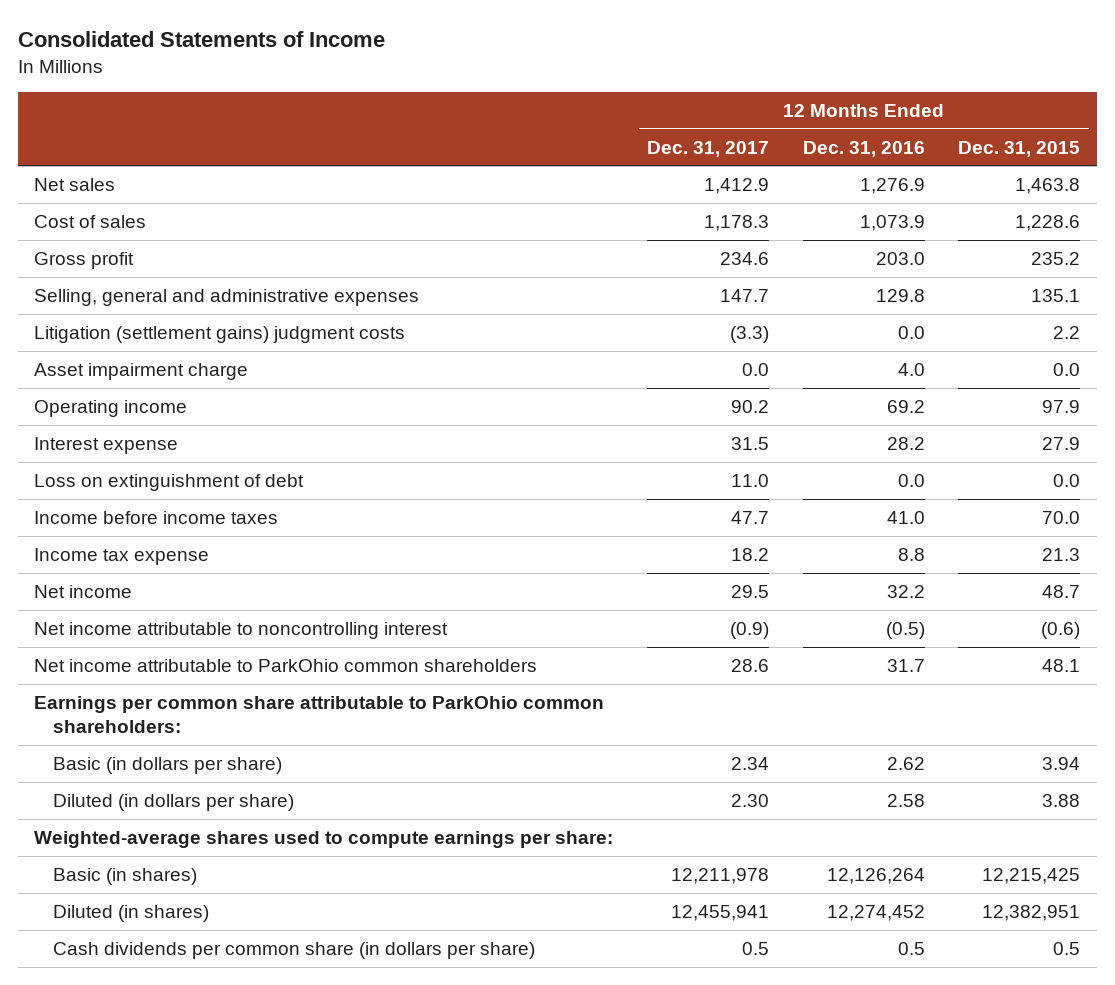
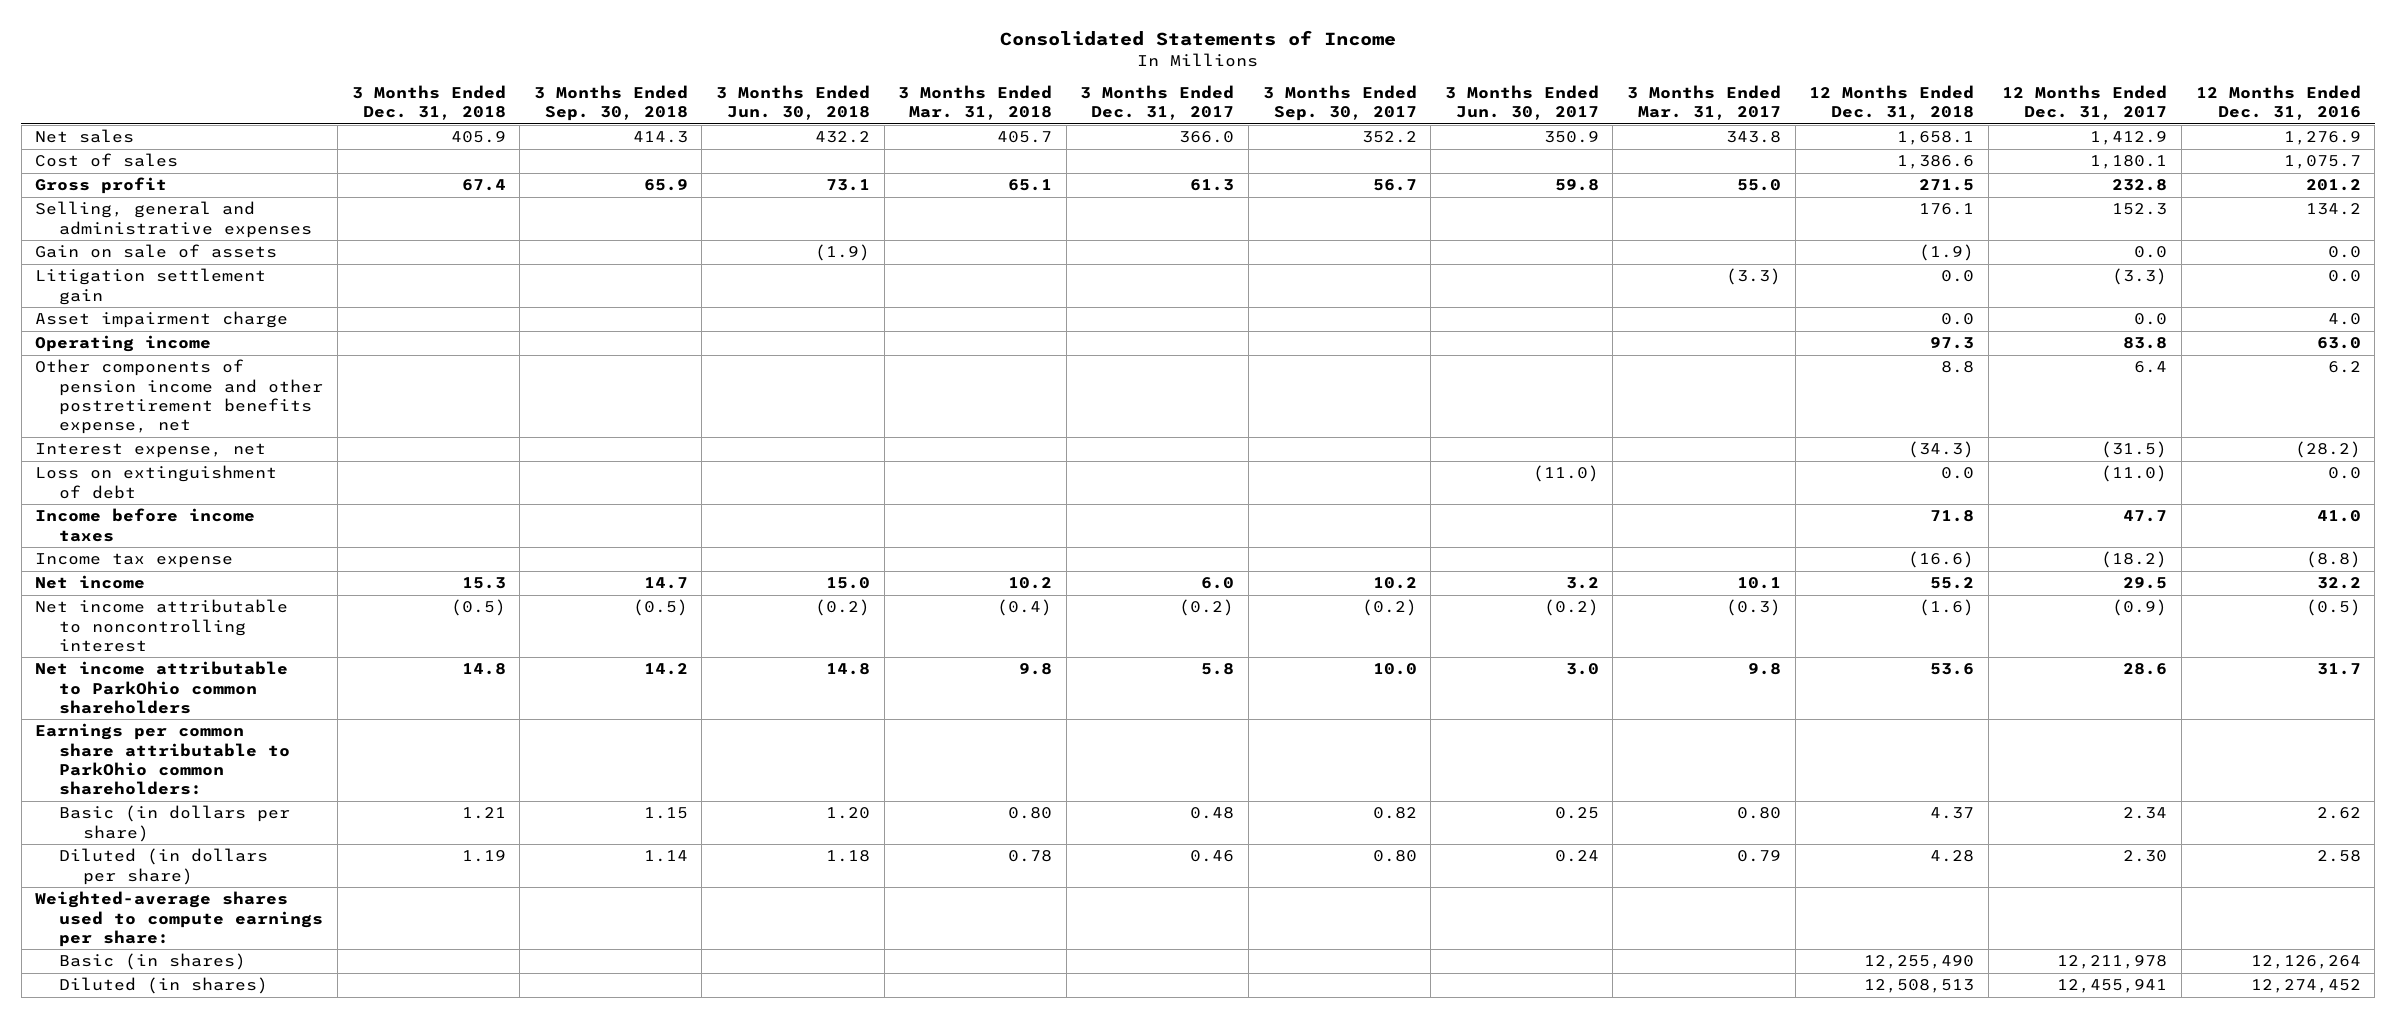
[958,140,1081,157] Dec. 31, 2015 -> none
none -> [351,84,506,121] 3 Months Ended Dec. 31, 2018
none -> [533,84,688,122] 3 Months Ended Sep. 30, 2018
none -> [715,84,870,121] 3 Months Ended Jun. 30, 2018
none -> [898,84,1053,121] 3 Months Ended Mar. 31, 2018
none -> [1080,84,1235,121] 3 Months Ended Dec. 31, 2017
none -> [1262,84,1417,122] 3 Months Ended Sep. 30, 2017
none -> [1444,84,1599,121] 3 Months Ended Jun. 30, 2017
none -> [1627,84,1782,121] 3 Months Ended Mar. 31, 2017
none -> [1809,84,1975,121] 12 Months Ended Dec. 31, 2018
[704,214,770,231] 1,178.3 -> [2090,155,2168,170] 1,180.1
[859,214,925,231] 1,073.9 -> [2283,155,2361,170] 1,075.7
[720,251,770,265] 234.6 -> [2112,179,2168,192] 232.8
[875,251,925,265] 203.0 -> [2305,179,2361,192] 201.2
[720,288,770,302] 147.7 -> [2112,203,2168,216] 152.3
[875,288,925,302] 129.8 -> [2305,203,2361,216] 134.2
none -> [35,244,278,259] Gain on sale of assets
[34,325,406,343] Litigation (settlement gains) judgment costs -> [35,268,267,305] Litigation settlement gain
[731,399,770,413] 90.2 -> [2123,337,2168,350] 83.8
[886,399,925,413] 69.2 -> [2316,337,2361,350] 63.0
none -> [35,359,324,435] Other components of pension income and other postretirement benefits expense, net
[34,436,179,454] Interest expense -> [35,443,267,459] Interest expense, net
[731,436,770,450] 31.5 -> [2101,441,2168,459] (31.5)
[886,436,925,450] 28.2 -> [2294,441,2361,459] (28.2)
[731,473,770,487] 11.0 -> [2101,465,2168,483] (11.0)
[731,547,770,561] 18.2 -> [2101,551,2168,569] (18.2)
[897,547,925,561] 8.8 -> [2305,551,2361,569] (8.8)
[52,941,535,959] Cash dividends per common share (in dollars per share) -> none

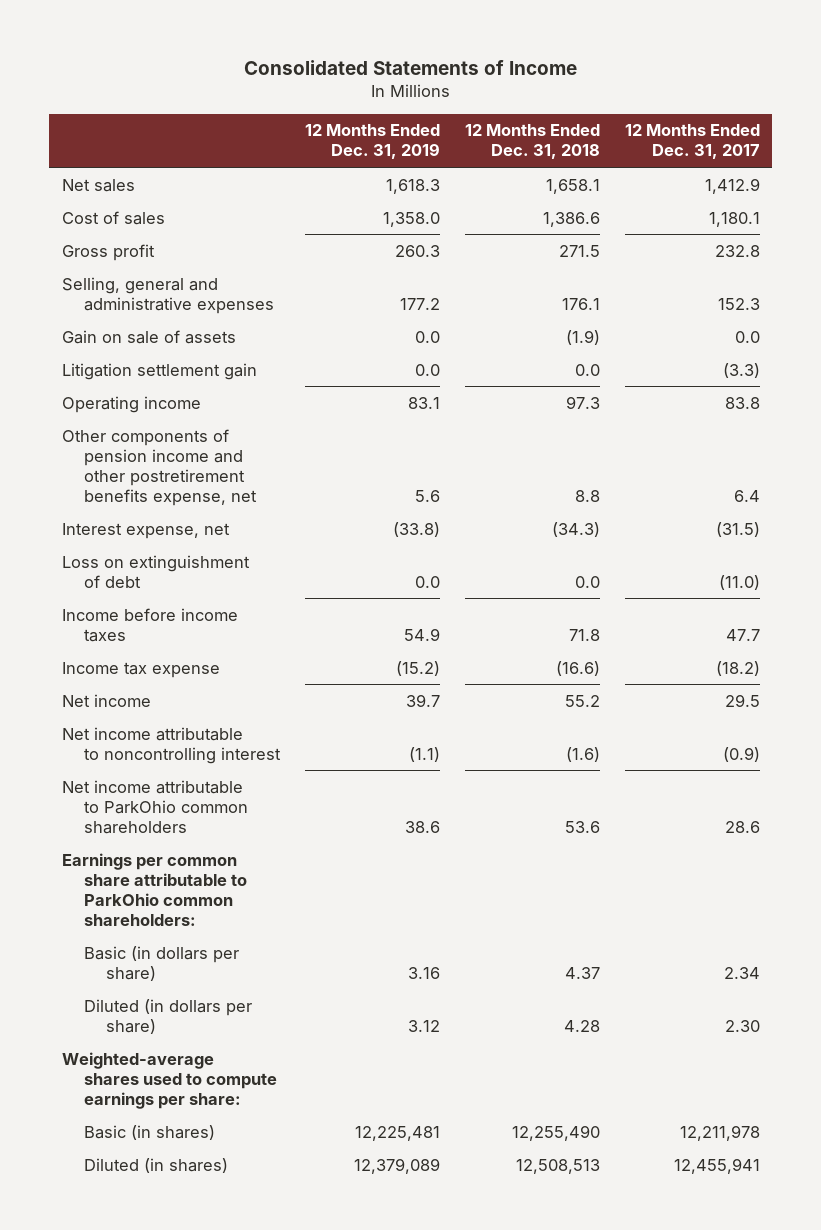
[351,84,506,121] 3 Months Ended Dec. 31, 2018 -> none
[533,84,688,122] 3 Months Ended Sep. 30, 2018 -> none
[715,84,870,121] 3 Months Ended Jun. 30, 2018 -> none
[898,84,1053,121] 3 Months Ended Mar. 31, 2018 -> none
[1080,84,1235,121] 3 Months Ended Dec. 31, 2017 -> none
[1262,84,1417,122] 3 Months Ended Sep. 30, 2017 -> none
[1444,84,1599,121] 3 Months Ended Jun. 30, 2017 -> none
[1627,84,1782,121] 3 Months Ended Mar. 31, 2017 -> none
[2195,84,2361,121] 12 Months Ended Dec. 31, 2016 -> none
none -> [304,124,440,160] 12 Months Ended Dec. 31, 2019
[35,311,289,329] Asset impairment charge -> none

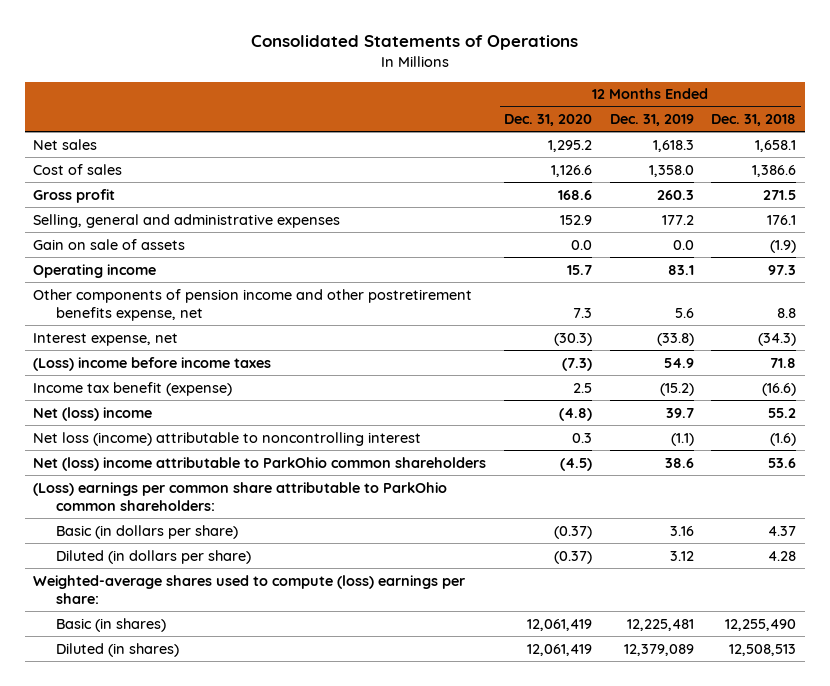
[243,59,577,75] Consolidated Statements of Income -> [250,35,578,51] Consolidated Statements of Operations
[624,124,760,160] 12 Months Ended Dec. 31, 2017 -> none
none -> [504,114,593,127] Dec. 31, 2020
[61,362,257,380] Litigation settlement gain -> none
[61,554,250,588] Loss on extinguishment of debt -> none
[61,607,238,642] Income before income taxes -> [33,356,272,371] (Loss) income before income taxes
[61,661,220,678] Income tax expense -> [33,381,233,396] Income tax benefit (expense)
[61,693,151,707] Net income -> [33,406,153,421] Net (loss) income
[61,726,281,764] Net income attributable to noncontrolling interest -> [33,431,422,446] Net loss (income) attributable to noncontrolling interest
[61,779,248,834] Net income attributable to ParkOhio common shareholders -> [33,456,487,471] Net (loss) income attributable to ParkOhio common shareholders
[61,852,247,926] Earnings per common share attributable to ParkOhio common shareholders: -> [33,481,448,512] (Loss) earnings per common share attributable to ParkOhio common shareholders:
[61,1051,277,1109] Weighted-average shares used to compute earnings per share: -> [33,574,466,605] Weighted-average shares used to compute (loss) earnings per share:

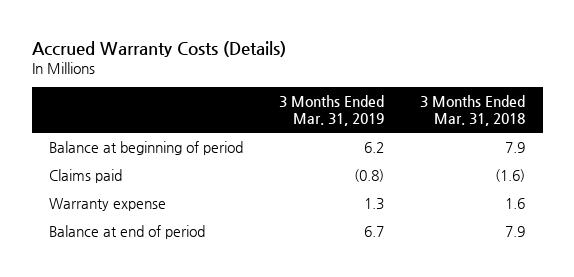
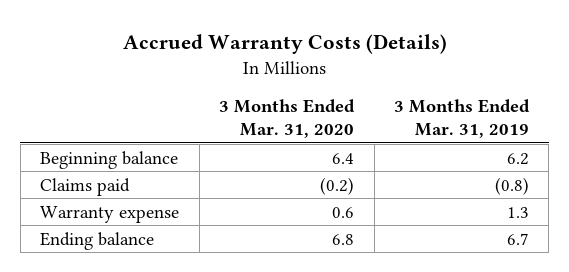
[419,95,525,127] 3 Months Ended Mar. 31, 2018 -> none
none -> [219,98,356,138] 3 Months Ended Mar. 31, 2020
[49,141,244,156] Balance at beginning of period -> [40,150,179,169] Beginning balance
[49,225,206,240] Balance at end of period -> [40,231,155,250] Ending balance

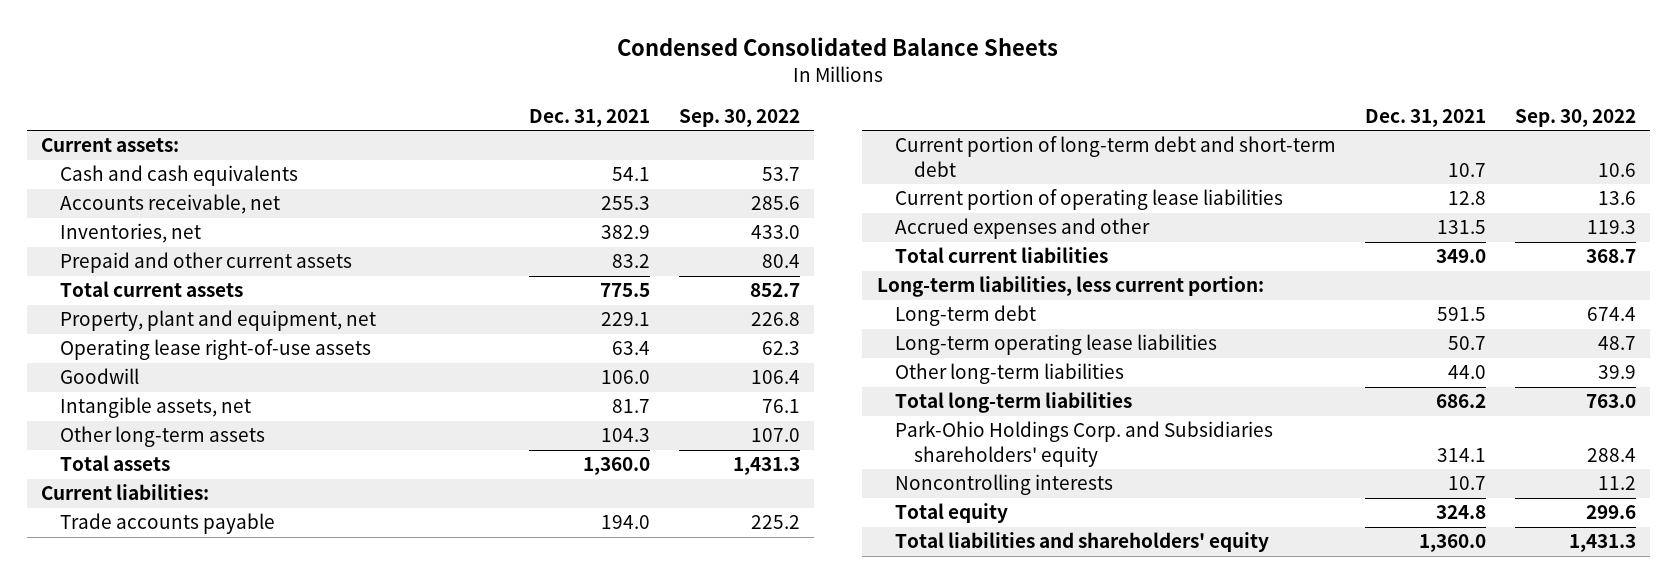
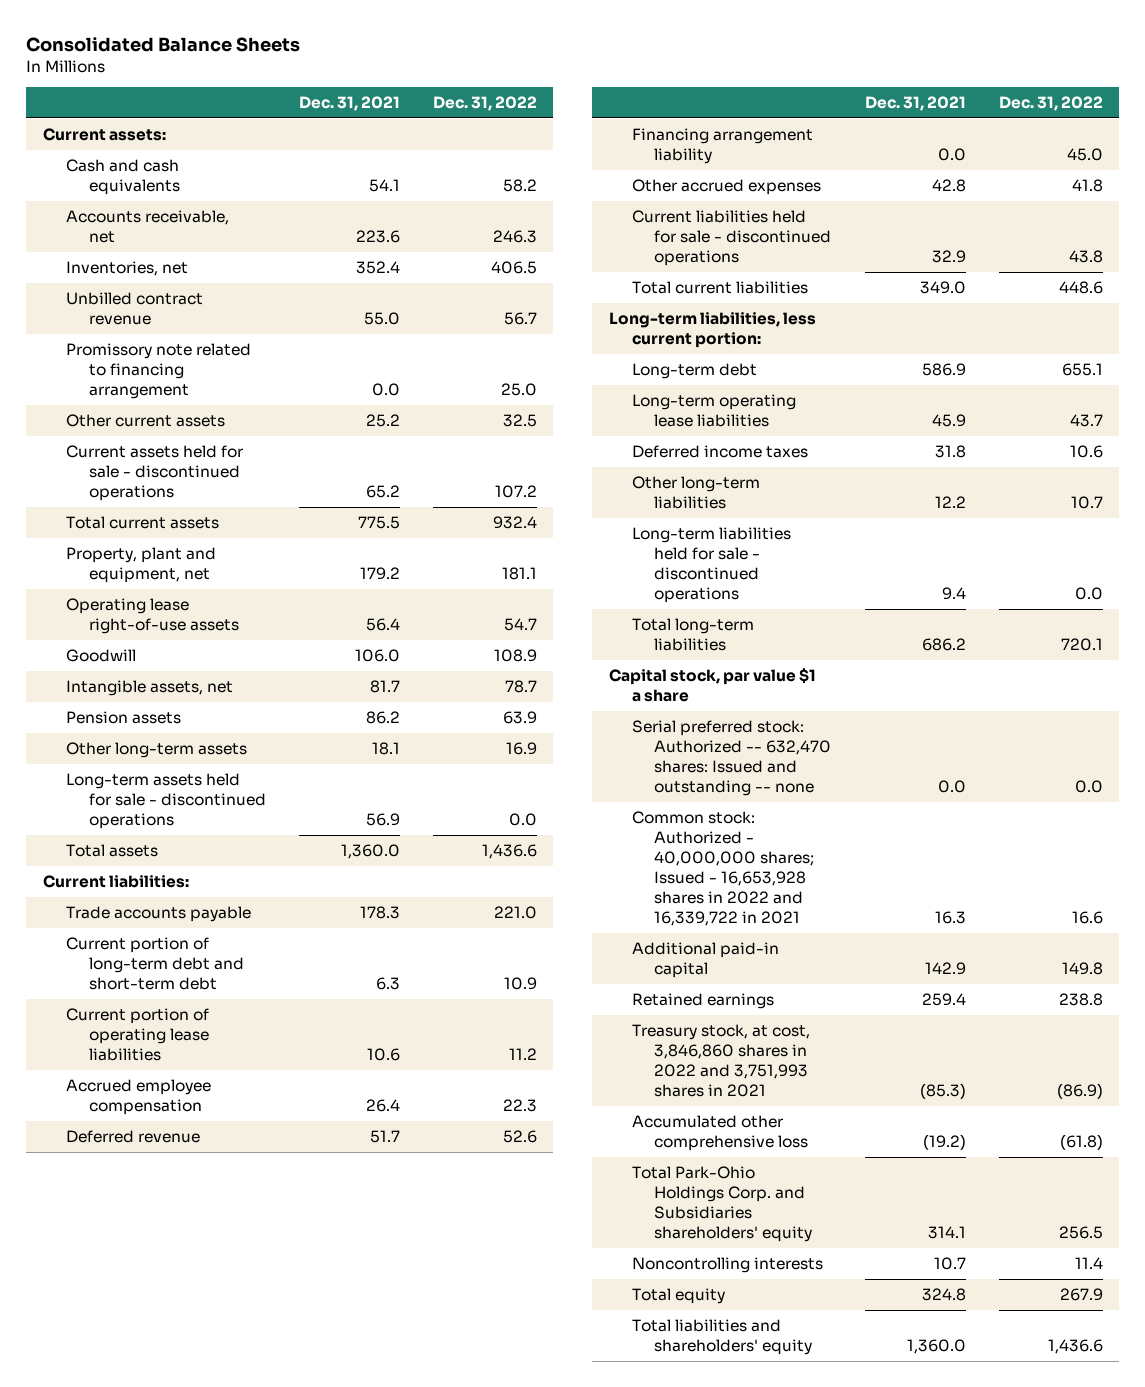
[617,37,1059,57] Condensed Consolidated Balance Sheets -> [26,36,301,52] Consolidated Balance Sheets
[679,108,801,127] Sep. 30, 2022 -> none
none -> [432,96,537,112] Dec. 31, 2022
[601,196,651,211] 255.3 -> [355,230,400,244] 223.6
[601,225,651,240] 382.9 -> [355,260,400,274] 352.4
none -> [65,291,203,326] Unbilled contract revenue
none -> [65,342,251,400] Promissory note related to financing arrangement
[59,252,352,274] Prepaid and other current assets -> [65,413,225,427] Other current assets
[612,254,651,269] 83.2 -> [365,413,400,427] 25.2
none -> [65,444,243,502] Current assets held for sale - discontinued operations
[601,312,651,327] 229.1 -> [359,567,400,581] 179.2
[612,341,651,356] 63.4 -> [365,618,400,632] 56.4
none -> [65,710,181,724] Pension assets
[601,428,651,443] 104.3 -> [371,741,400,755] 18.1
none -> [65,772,266,830] Long-term assets held for sale - discontinued operations
[601,515,651,530] 194.0 -> [359,905,400,919] 178.3
[1448,162,1487,177] 10.7 -> [375,977,400,991] 6.3
[1448,191,1487,206] 12.8 -> [366,1048,400,1062] 10.6
none -> [65,1078,211,1116] Accrued employee compensation
none -> [65,1129,200,1143] Deferred revenue
none -> [631,127,813,165] Financing arrangement liability
[895,218,1151,240] Accrued expenses and other -> [631,178,821,195] Other accrued expenses
[1437,220,1487,235] 131.5 -> [931,178,966,192] 42.8
none -> [631,209,832,267] Current liabilities held for sale - discontinued operations
[1437,307,1487,322] 591.5 -> [921,362,966,376] 586.9
[1448,336,1487,351] 50.7 -> [931,414,966,428] 45.9
none -> [631,444,808,458] Deferred income taxes
[1448,365,1487,380] 44.0 -> [934,496,966,509] 12.2
none -> [631,526,791,604] Long-term liabilities held for sale - discontinued operations
none -> [608,667,816,703] Capital stock, par value $1 a share
none -> [631,719,832,797] Serial preferred stock: Authorized -- 632,470 shares: Issued and outstanding -- none
none -> [631,810,815,927] Common stock: Authorized - 40,000,000 shares; Issued - 16,653,928 shares in 2022 and 16,339,722 in 2021
none -> [631,941,779,979] Additional paid-in capital
none -> [631,992,774,1009] Retained earnings
none -> [631,1023,810,1098] Treasury stock, at cost, 3,846,860 shares in 2022 and 3,751,993 shares in 2021
none -> [631,1114,809,1152] Accumulated other comprehensive loss
[895,421,1274,467] Park-Ohio Holdings Corp. and Subsidiaries shareholders' equity -> [631,1165,813,1243] Total Park-Ohio Holdings Corp. and Subsidiaries shareholders' equity

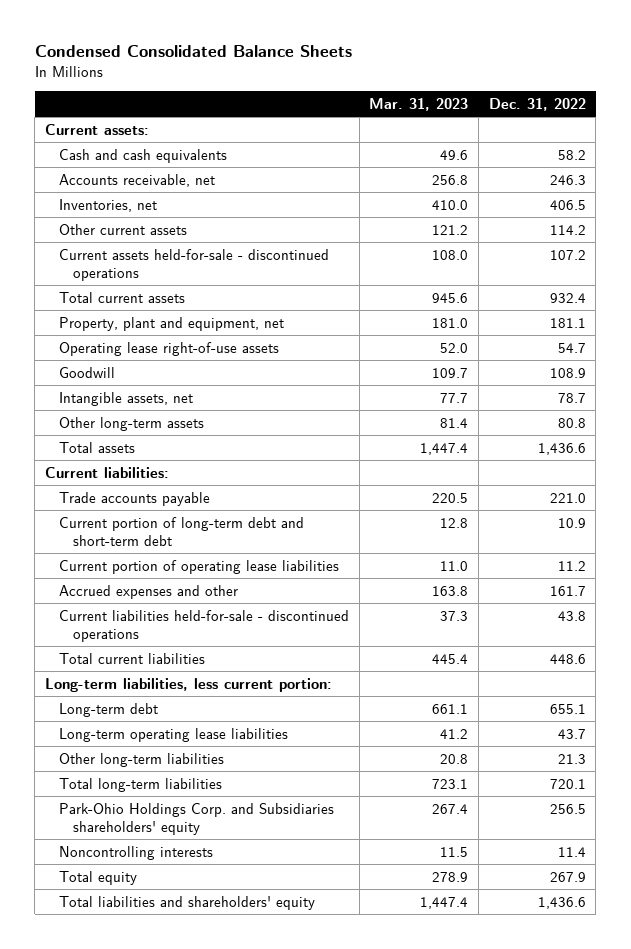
[26,36,301,52] Consolidated Balance Sheets -> [34,45,352,58] Condensed Consolidated Balance Sheets
[298,96,400,112] Dec. 31, 2021 -> none
none -> [369,97,469,111] Mar. 31, 2023
[65,291,203,326] Unbilled contract revenue -> none
[65,342,251,400] Promissory note related to financing arrangement -> none
[502,413,537,427] 32.5 -> [549,224,586,235] 114.2
[65,444,243,502] Current assets held for sale - discontinued operations -> [59,248,330,281] Current assets held-for-sale - discontinued operations
[65,710,181,724] Pension assets -> none
[65,772,266,830] Long-term assets held for sale - discontinued operations -> none
[505,741,537,755] 16.9 -> [557,417,586,428] 80.8
[65,1078,211,1116] Accrued employee compensation -> none
[65,1129,200,1143] Deferred revenue -> none
[631,127,813,165] Financing arrangement liability -> none
[631,178,821,195] Other accrued expenses -> [59,584,239,599] Accrued expenses and other
[1071,178,1103,192] 41.8 -> [549,585,586,596] 161.7
[631,209,832,267] Current liabilities held for sale - discontinued operations -> [59,609,350,642] Current liabilities held-for-sale - discontinued operations
[631,444,808,458] Deferred income taxes -> none
[631,526,791,604] Long-term liabilities held for sale - discontinued operations -> none
[1070,496,1103,510] 10.7 -> [557,753,586,764] 21.3
[608,667,816,703] Capital stock, par value $1 a share -> none
[631,719,832,797] Serial preferred stock: Authorized -- 632,470 shares: Issued and outstanding -- none -> none
[631,810,815,927] Common stock: Authorized - 40,000,000 shares; Issued - 16,653,928 shares in 2022 and 16,339,722 in 2021 -> none
[631,941,779,979] Additional paid-in capital -> none
[631,992,774,1009] Retained earnings -> none
[631,1023,810,1098] Treasury stock, at cost, 3,846,860 shares in 2022 and 3,751,993 shares in 2021 -> none
[631,1114,809,1152] Accumulated other comprehensive loss -> none
[631,1165,813,1243] Total Park-Ohio Holdings Corp. and Subsidiaries shareholders' equity -> [59,802,335,835] Park-Ohio Holdings Corp. and Subsidiaries shareholders' equity

